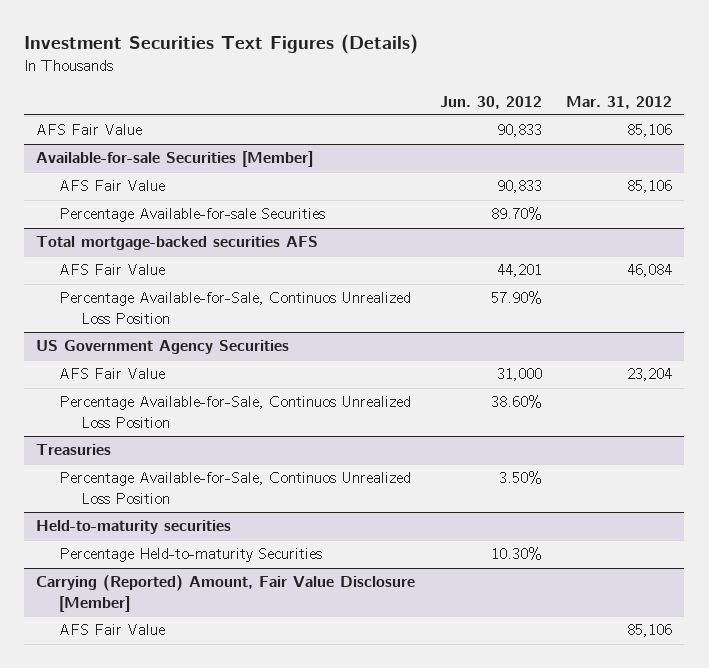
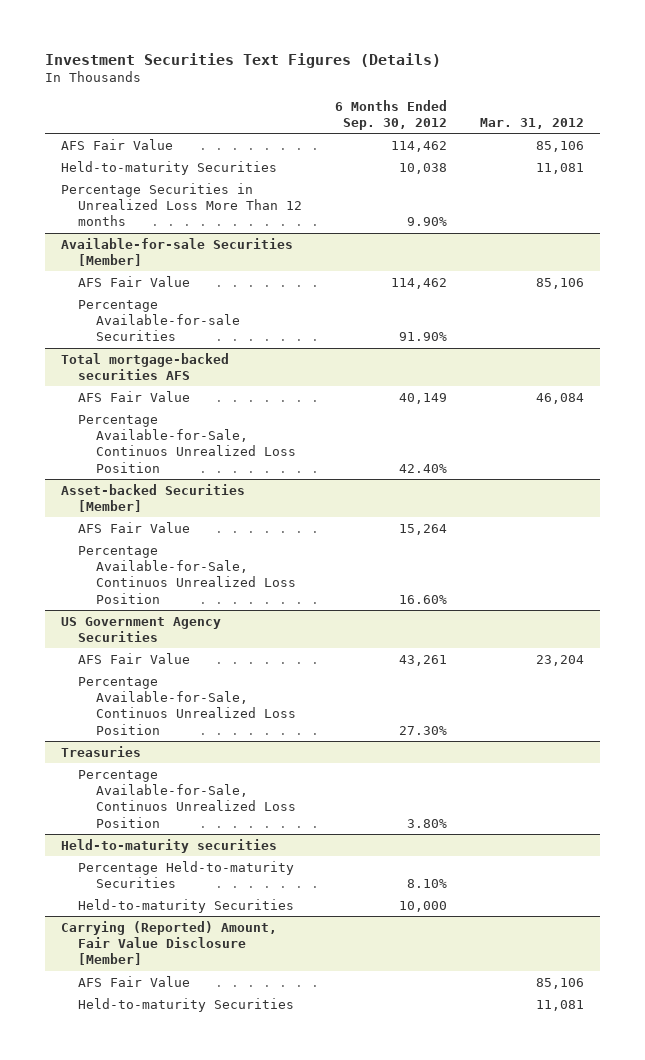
[439,95,542,109] Jun. 30, 2012 -> none
none -> [335,99,448,131] 6 Months Ended Sep. 30, 2012
none -> [61,160,278,175] Held-to-maturity Securities
none -> [61,182,303,227] Percentage Securities in Unrealized Loss More Than 12 months
none -> [61,483,246,512] Asset-backed Securities [Member]
none -> [78,521,191,533] AFS Fair Value
none -> [78,545,296,604] Percentage Available-for-Sale, Continuos Unrealized Loss Position
none -> [78,898,295,913] Held-to-maturity Securities
none -> [78,997,295,1012] Held-to-maturity Securities

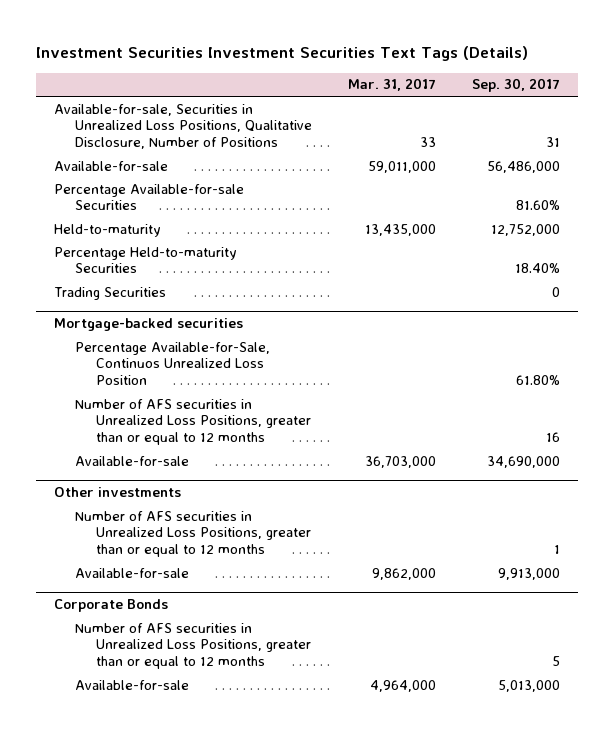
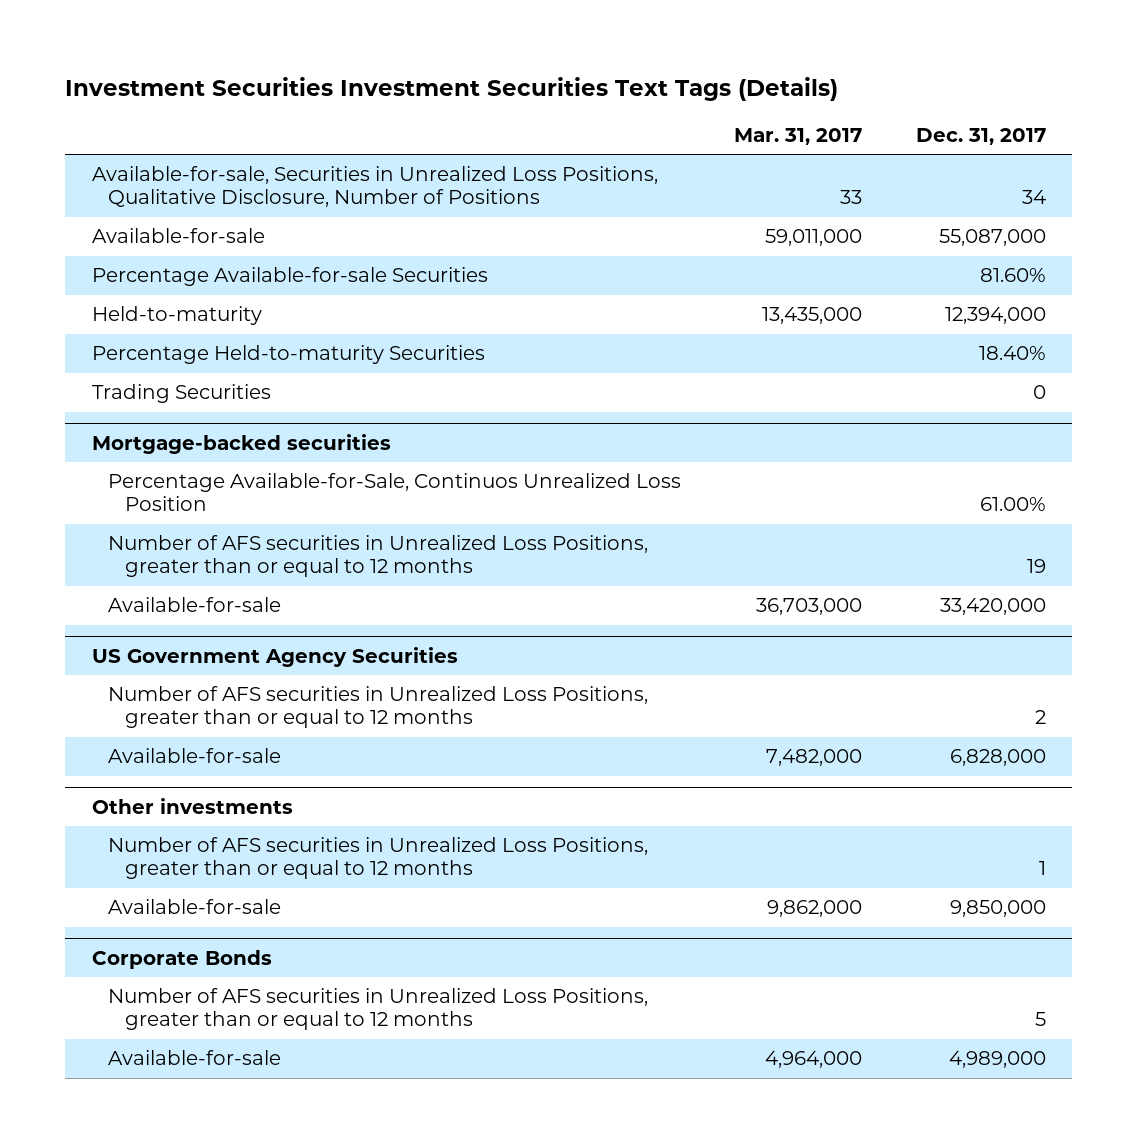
[471,78,560,93] Sep. 30, 2017 -> none
none -> [915,127,1046,145] Dec. 31, 2017
none -> [91,646,458,667] US Government Agency Securities
none -> [108,686,649,729] Number of AFS securities in Unrealized Loss Positions, greater than or equal to 12 months
none -> [108,748,282,764] Available-for-sale

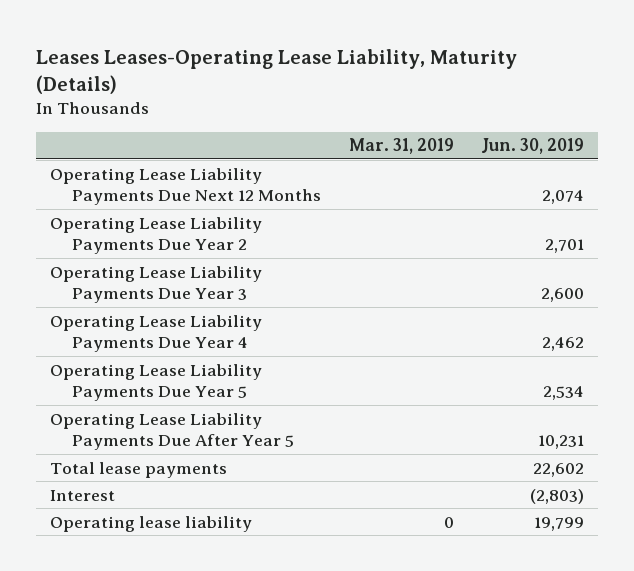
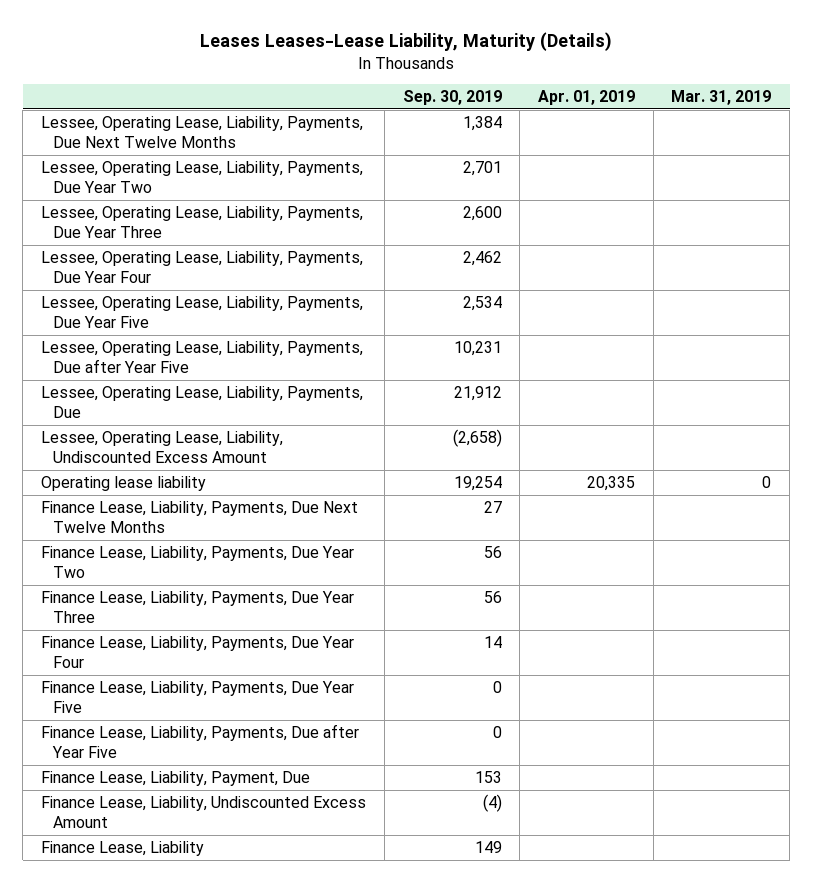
[36,48,518,94] Leases Leases-Operating Lease Liability, Maturity (Details) -> [200,32,613,52] Leases Leases-Lease Liability, Maturity (Details)
[481,138,585,155] Jun. 30, 2019 -> none
none -> [402,90,502,106] Sep. 30, 2019
none -> [538,90,636,106] Apr. 01, 2019
[50,167,322,205] Operating Lease Liability Payments Due Next 12 Months -> [41,115,364,149] Lessee, Operating Lease, Liability, Payments, Due Next Twelve Months
[50,216,263,254] Operating Lease Liability Payments Due Year 2 -> [41,160,364,194] Lessee, Operating Lease, Liability, Payments, Due Year Two
[50,265,263,303] Operating Lease Liability Payments Due Year 3 -> [41,205,364,239] Lessee, Operating Lease, Liability, Payments, Due Year Three
[50,314,263,352] Operating Lease Liability Payments Due Year 4 -> [41,250,364,284] Lessee, Operating Lease, Liability, Payments, Due Year Four
[50,363,263,401] Operating Lease Liability Payments Due Year 5 -> [41,295,364,329] Lessee, Operating Lease, Liability, Payments, Due Year Five
[50,412,295,450] Operating Lease Liability Payments Due After Year 5 -> [41,340,364,374] Lessee, Operating Lease, Liability, Payments, Due after Year Five
[50,461,228,478] Total lease payments -> [41,385,364,419] Lessee, Operating Lease, Liability, Payments, Due
[50,489,116,501] Interest -> [41,430,284,464] Lessee, Operating Lease, Liability, Undiscounted Excess Amount
none -> [41,500,359,534] Finance Lease, Liability, Payments, Due Next Twelve Months
none -> [41,545,355,579] Finance Lease, Liability, Payments, Due Year Two
none -> [41,590,355,624] Finance Lease, Liability, Payments, Due Year Three
none -> [41,635,355,669] Finance Lease, Liability, Payments, Due Year Four
none -> [41,680,355,714] Finance Lease, Liability, Payments, Due Year Five
none -> [41,723,360,759] Finance Lease, Liability, Payments, Due after Year Five
none -> [41,770,311,786] Finance Lease, Liability, Payment, Due
none -> [41,795,367,829] Finance Lease, Liability, Undiscounted Excess Amount
none -> [41,840,205,856] Finance Lease, Liability

